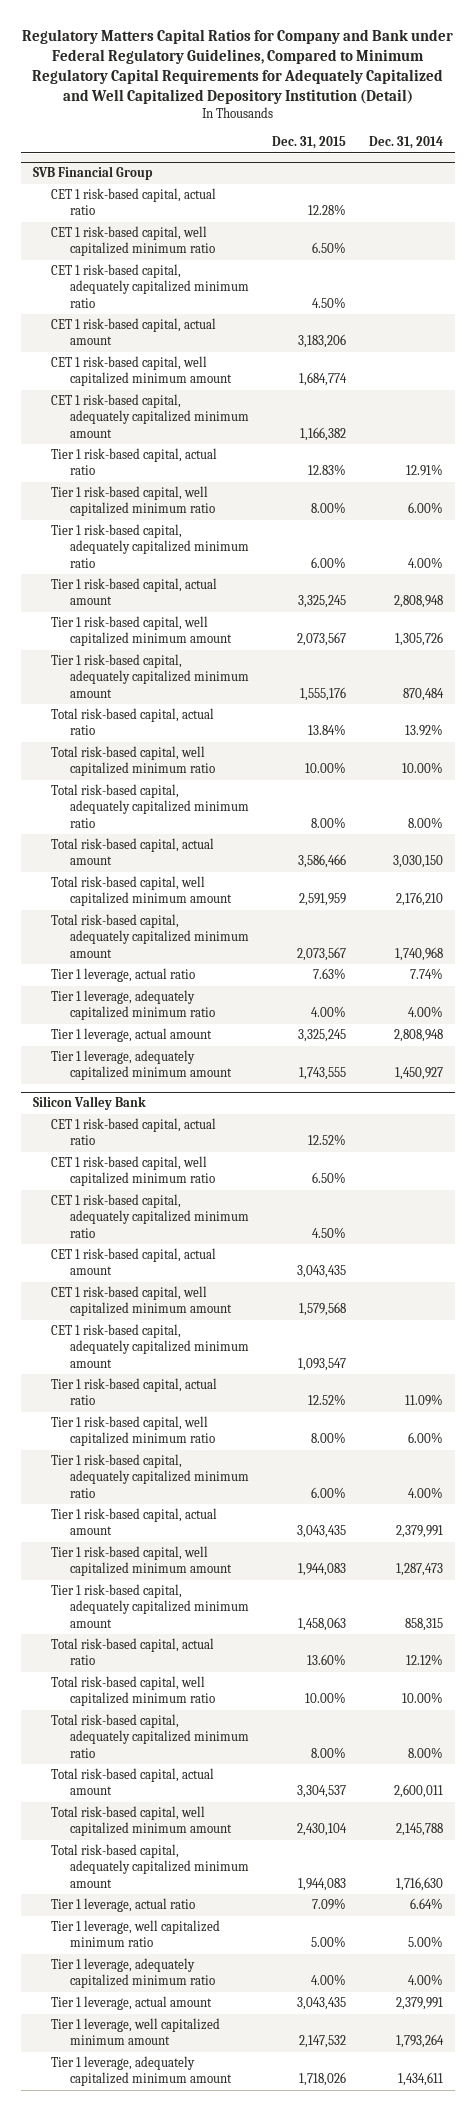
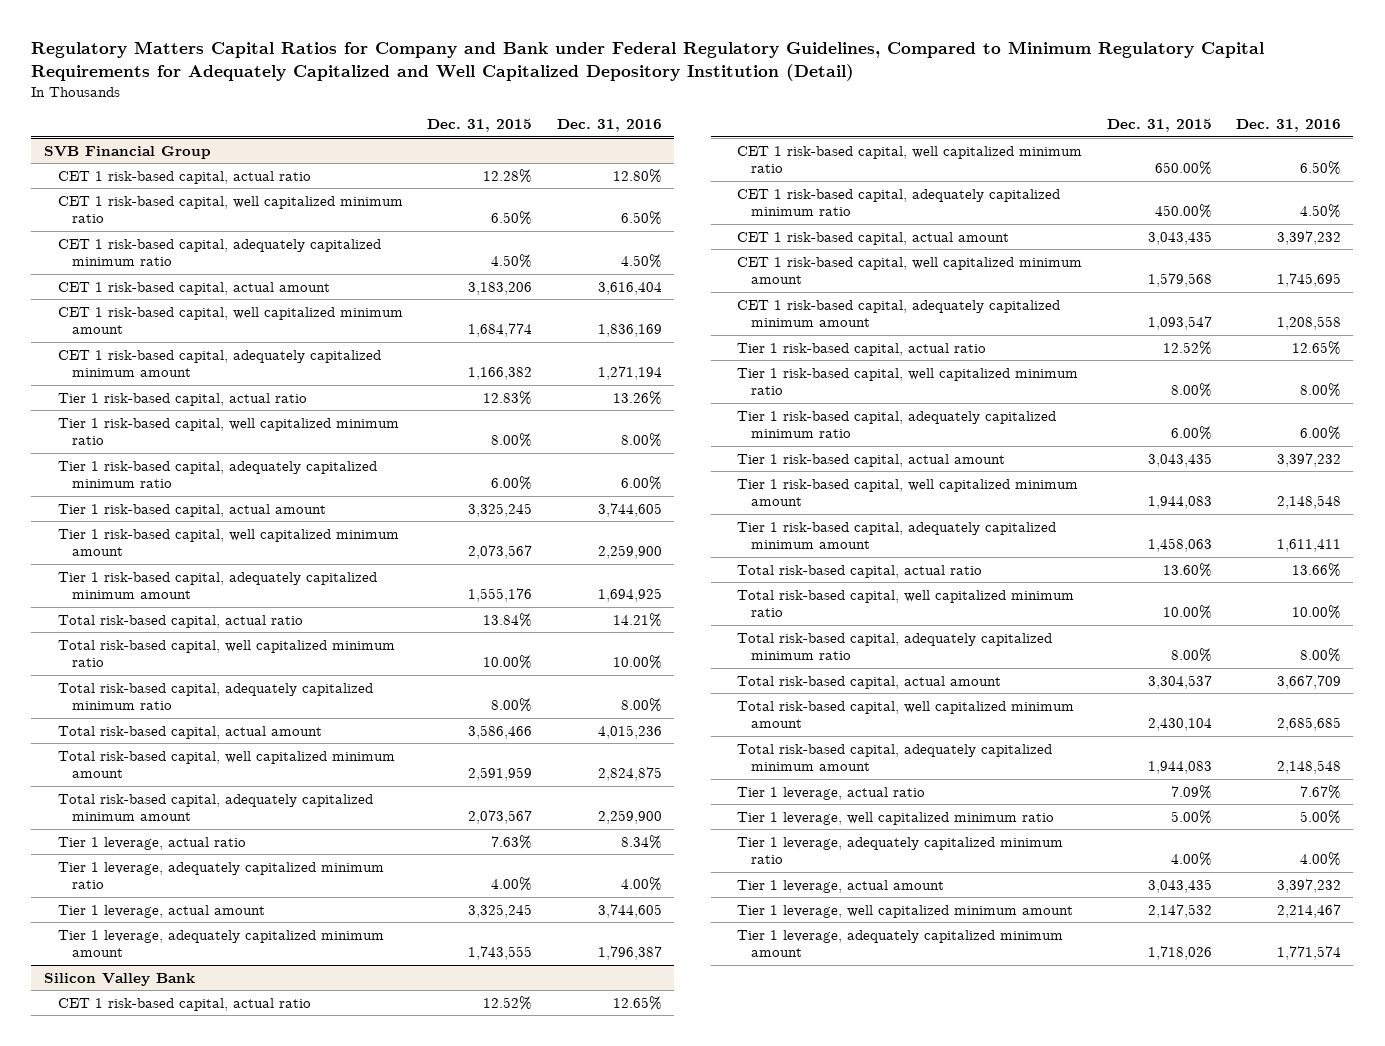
[369,136,444,150] Dec. 31, 2014 -> none
none -> [556,119,662,133] Dec. 31, 2016
[311,1172,346,1184] 6.50% -> [1154,161,1212,176] 650.00%
[311,1226,346,1238] 4.50% -> [1154,204,1212,219] 450.00%

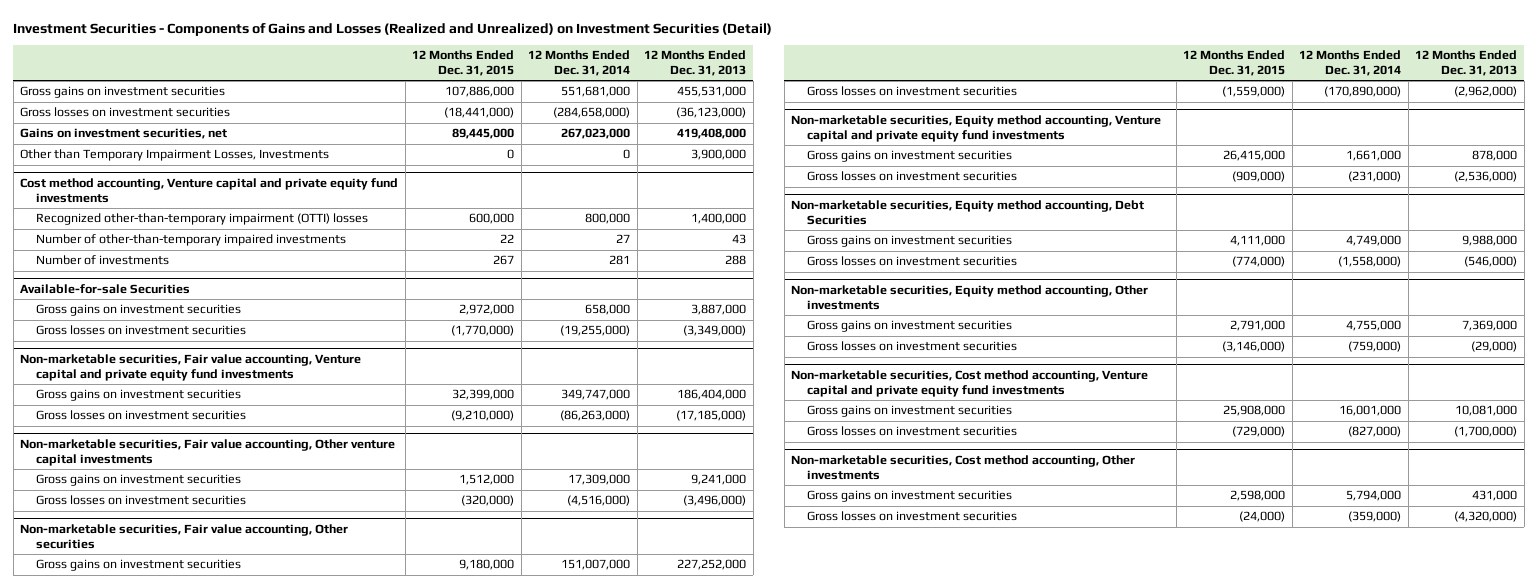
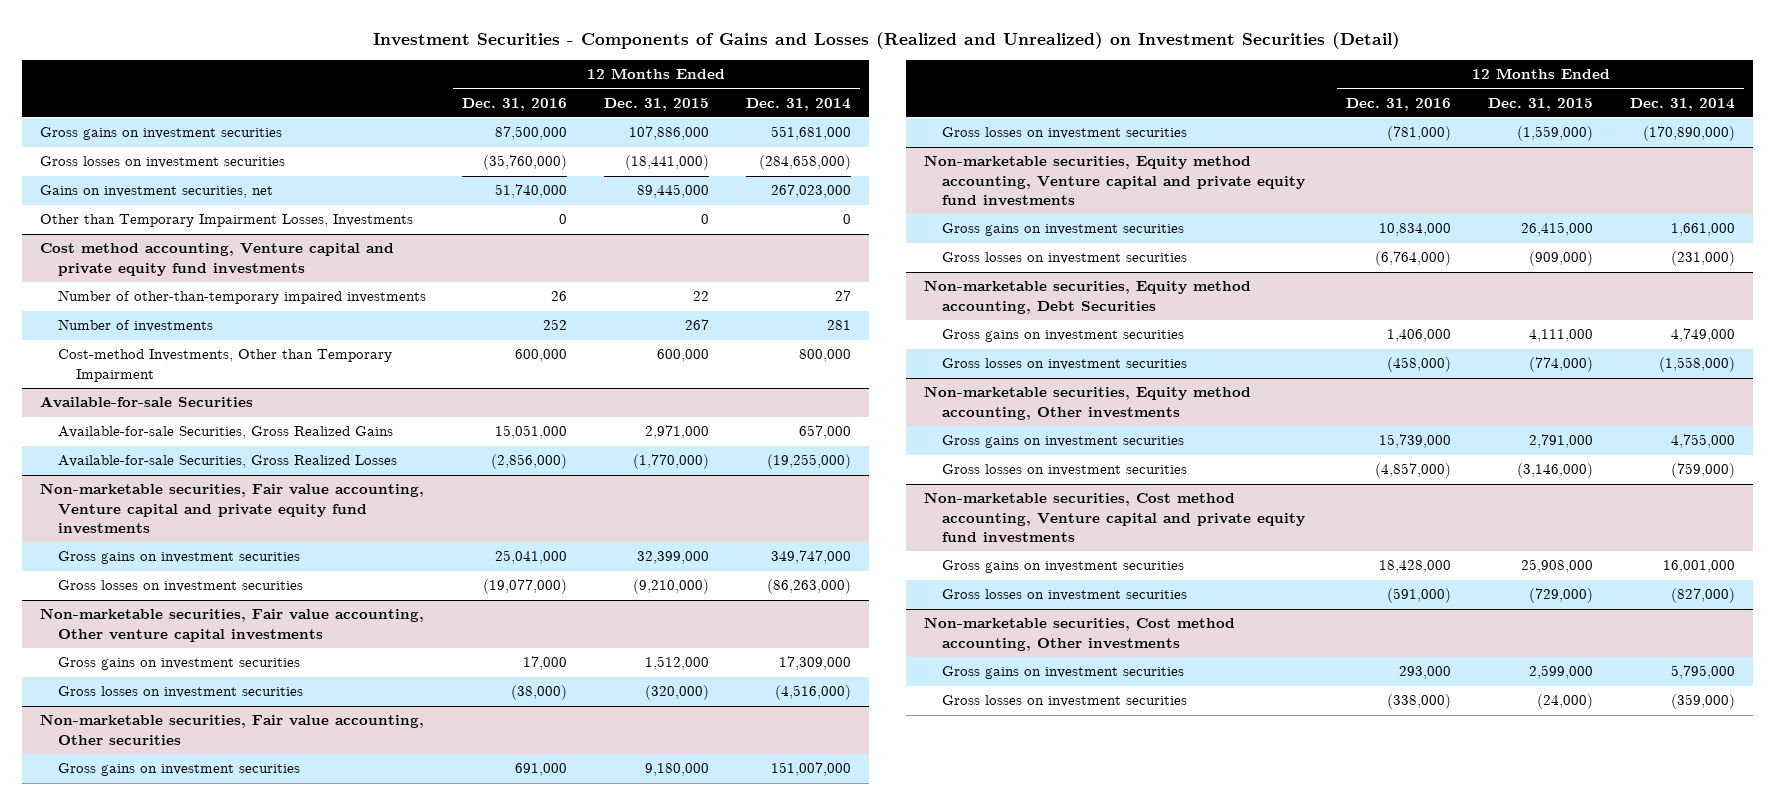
[644,50,747,76] 12 Months Ended Dec. 31, 2013 -> none
none -> [462,97,568,111] Dec. 31, 2016
[35,213,368,226] Recognized other-than-temporary impairment (OTTI) losses -> none
none -> [57,349,392,382] Cost-method Investments, Other than Temporary Impairment
[35,304,241,317] Gross gains on investment securities -> none
none -> [57,426,393,440] Available-for-sale Securities, Gross Realized Gains
[35,325,246,336] Gross losses on investment securities -> [57,455,397,469] Available-for-sale Securities, Gross Realized Losses
[1230,490,1286,502] 2,598,000 -> [1529,665,1594,680] 2,599,000
[1346,490,1402,502] 5,794,000 -> [1670,665,1735,680] 5,795,000

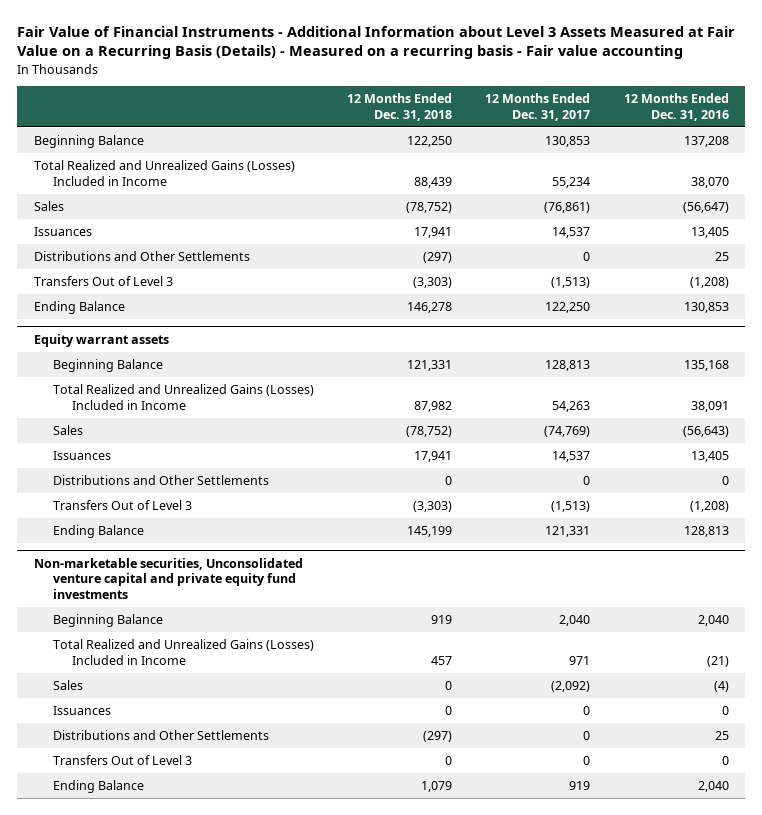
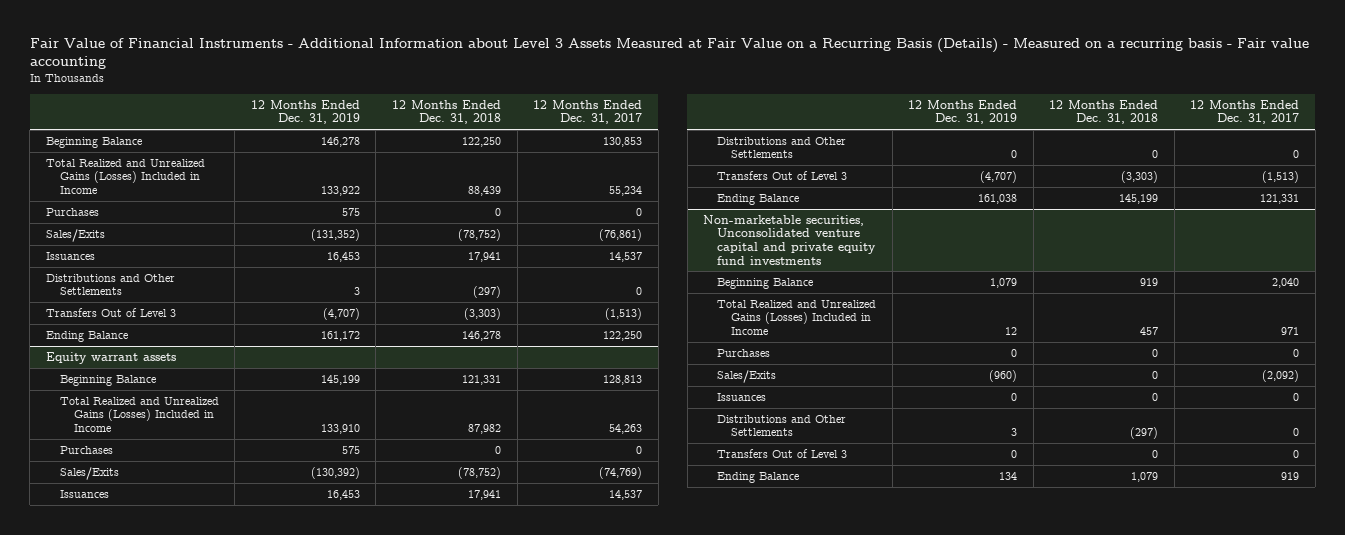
[623,93,729,121] 12 Months Ended Dec. 31, 2016 -> none
none -> [250,99,360,125] 12 Months Ended Dec. 31, 2019
none -> [45,207,99,216] Purchases
[33,201,64,212] Sales -> [45,228,105,242] Sales/Exits
none -> [59,445,113,454] Purchases
[52,425,83,436] Sales -> [59,466,119,480] Sales/Exits
none -> [717,348,771,357] Purchases
[52,680,83,691] Sales -> [717,369,777,383] Sales/Exits

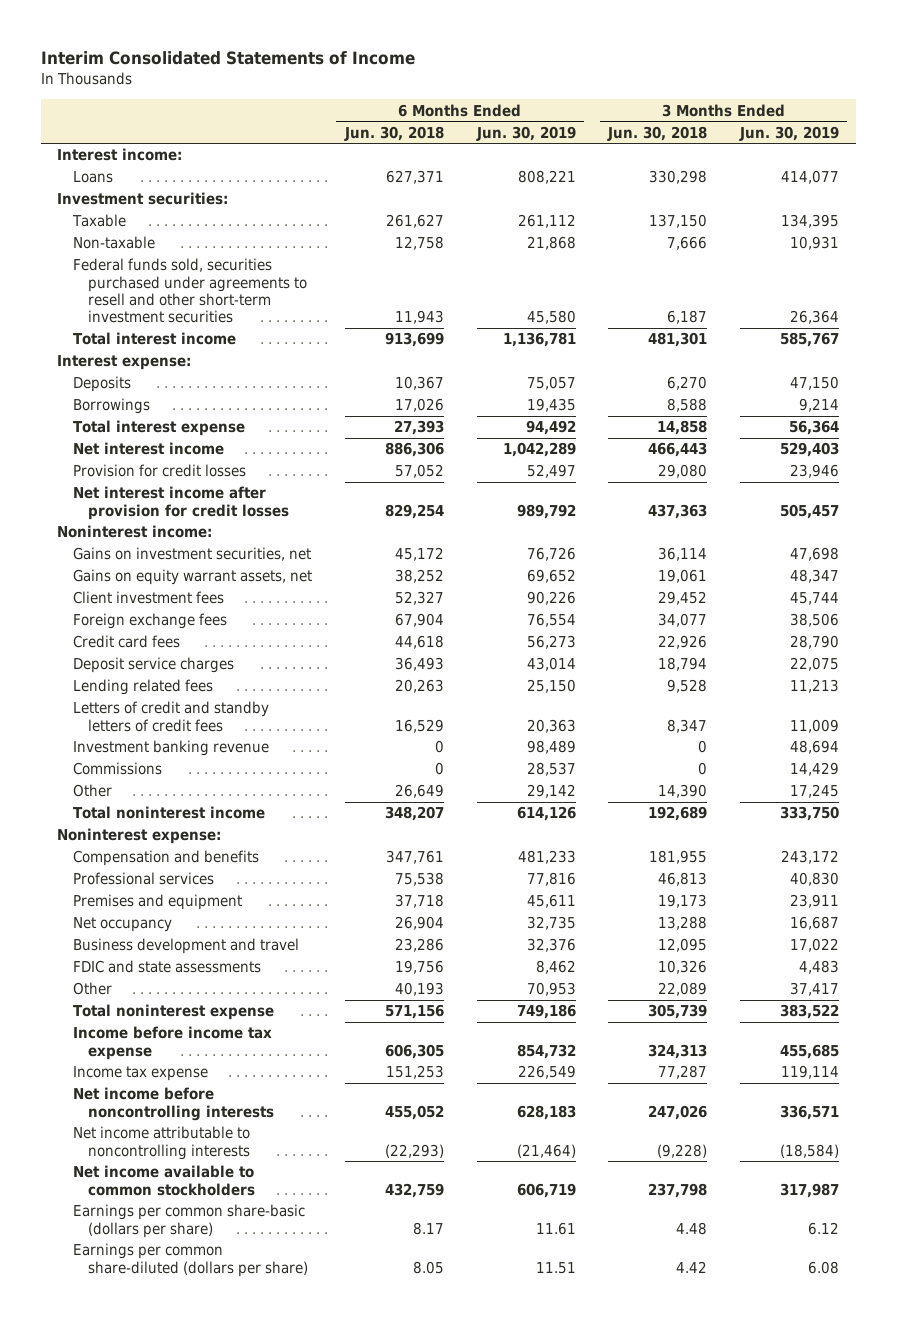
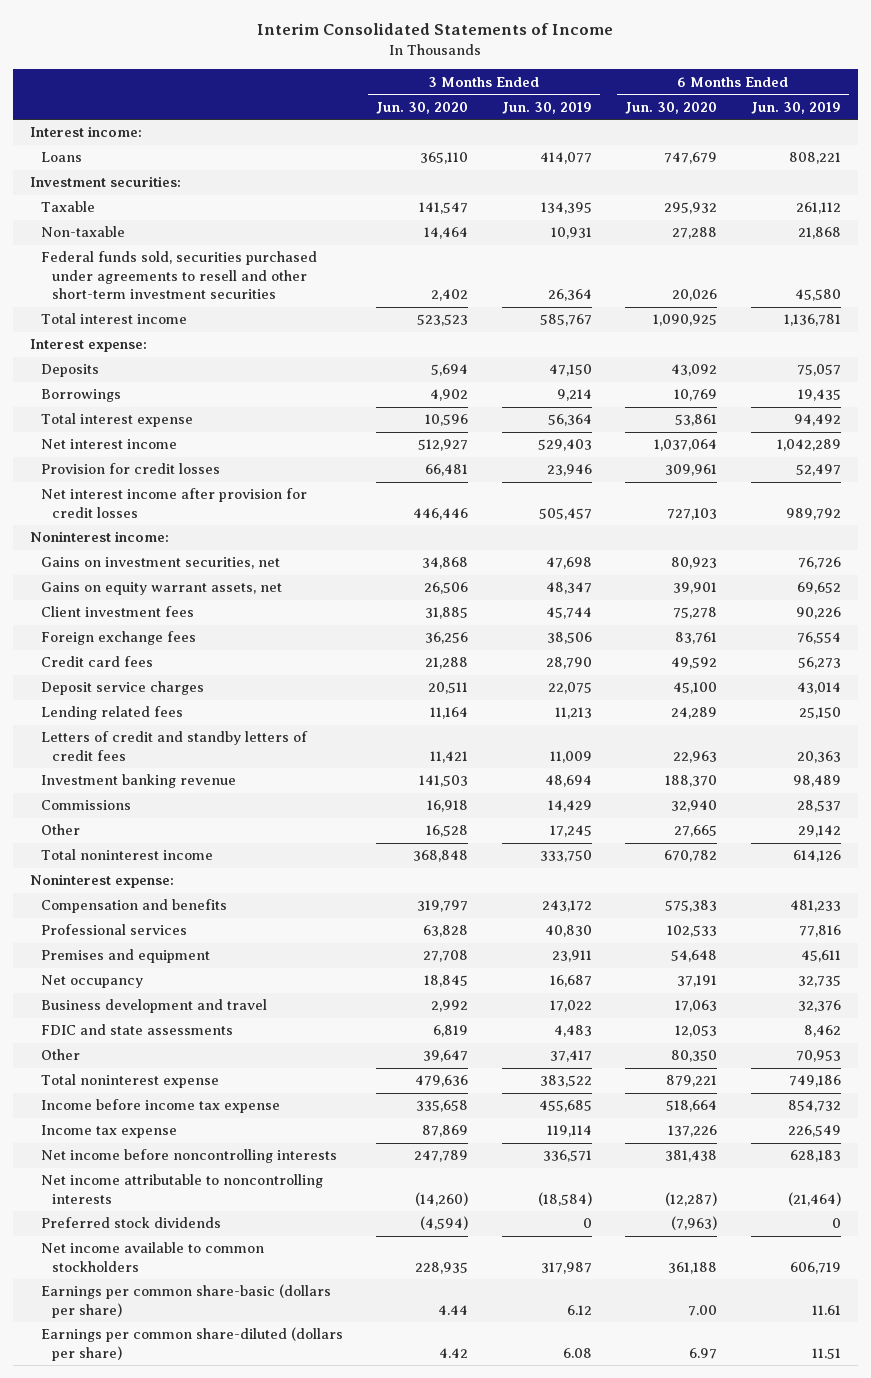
[343,125,444,141] Jun. 30, 2018 -> none
[607,125,708,141] Jun. 30, 2018 -> none
none -> [376,101,469,114] Jun. 30, 2020
none -> [625,101,718,114] Jun. 30, 2020
none -> [40,1217,221,1229] Preferred stock dividends

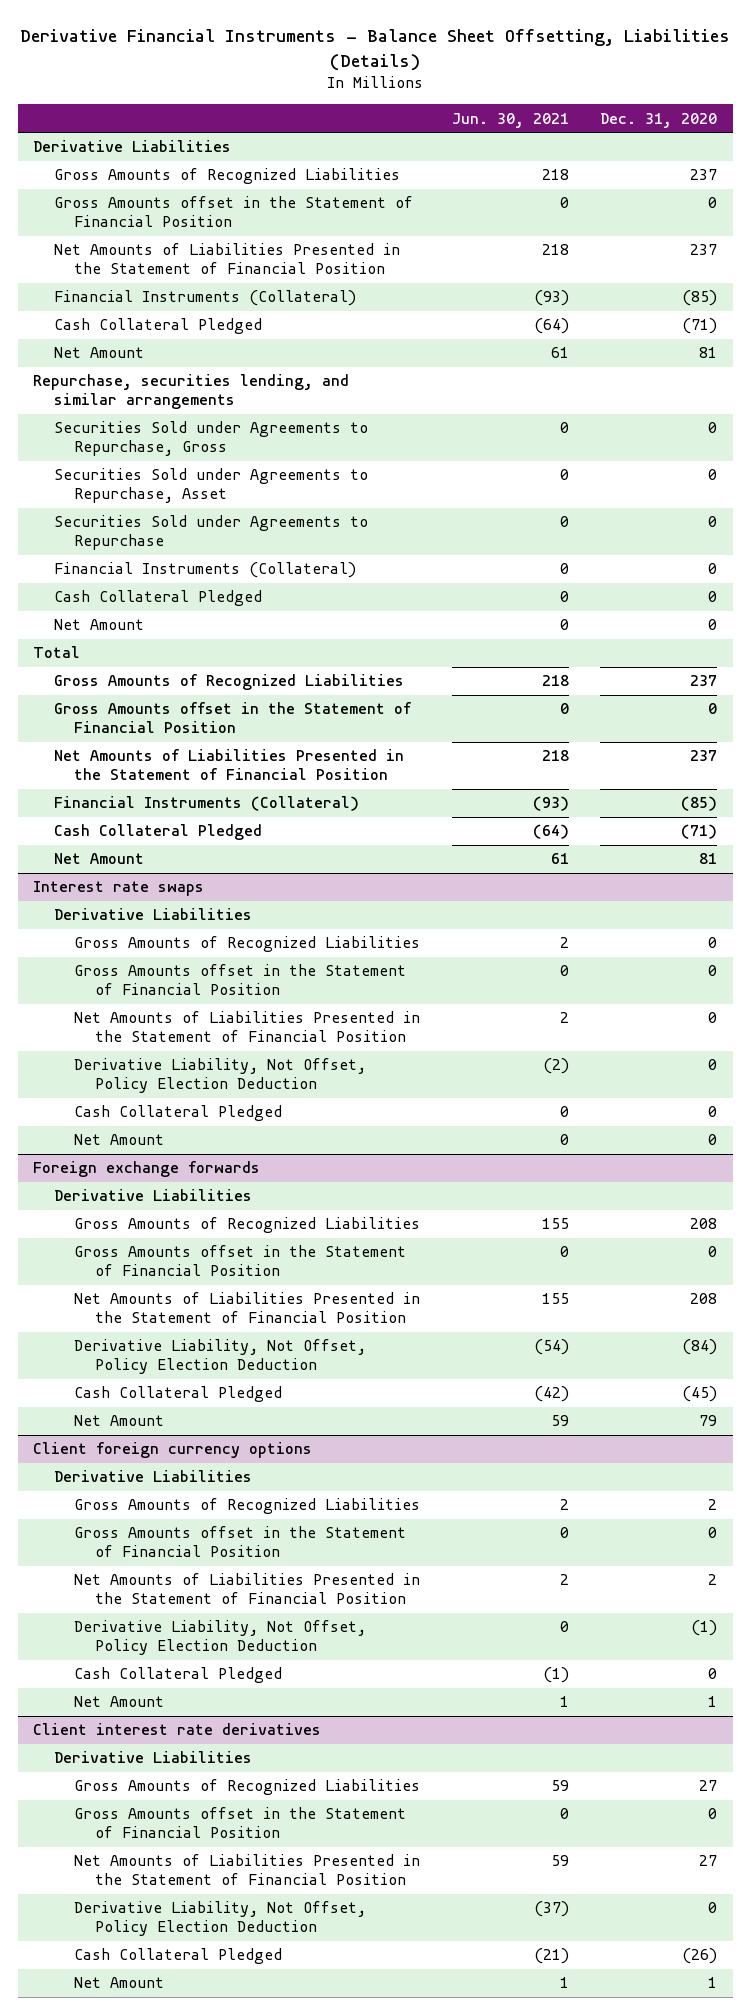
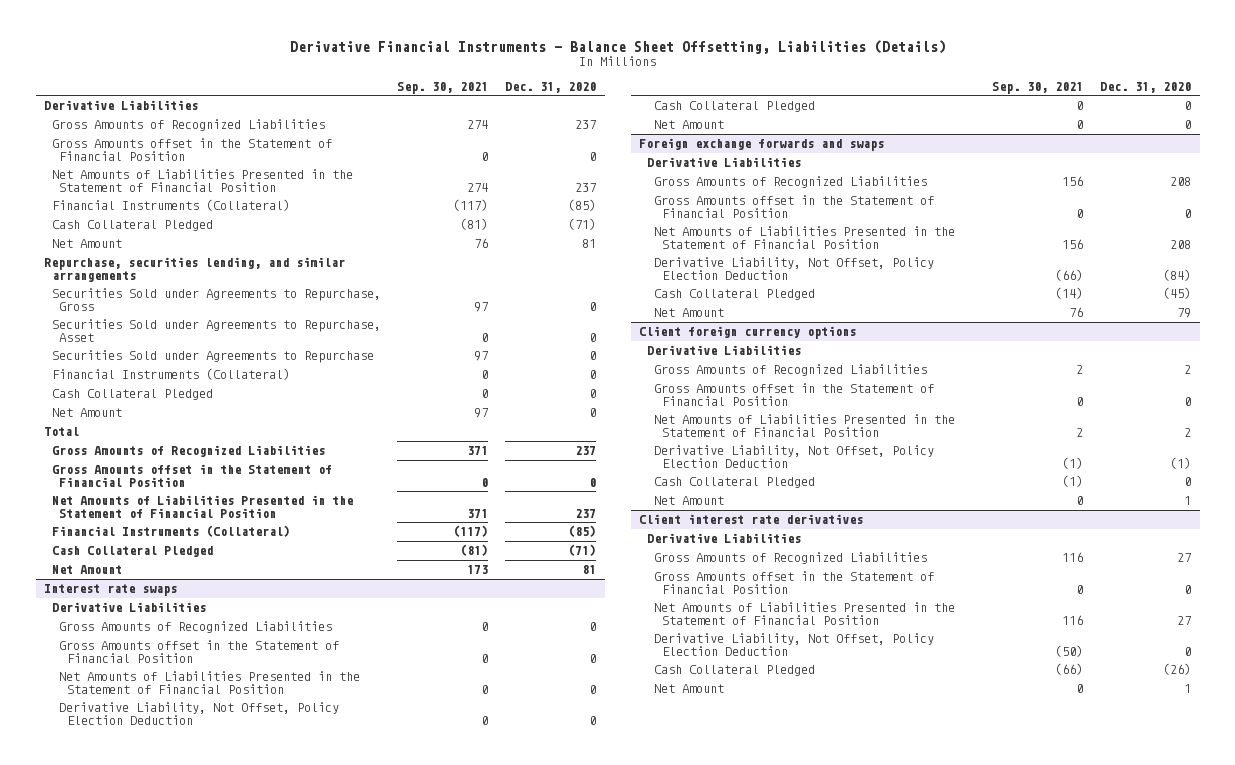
[451,112,569,128] Jun. 30, 2021 -> none
none -> [397,81,489,94] Sep. 30, 2021
[33,1161,261,1178] Foreign exchange forwards -> [639,138,885,152] Foreign exchange forwards and swaps

